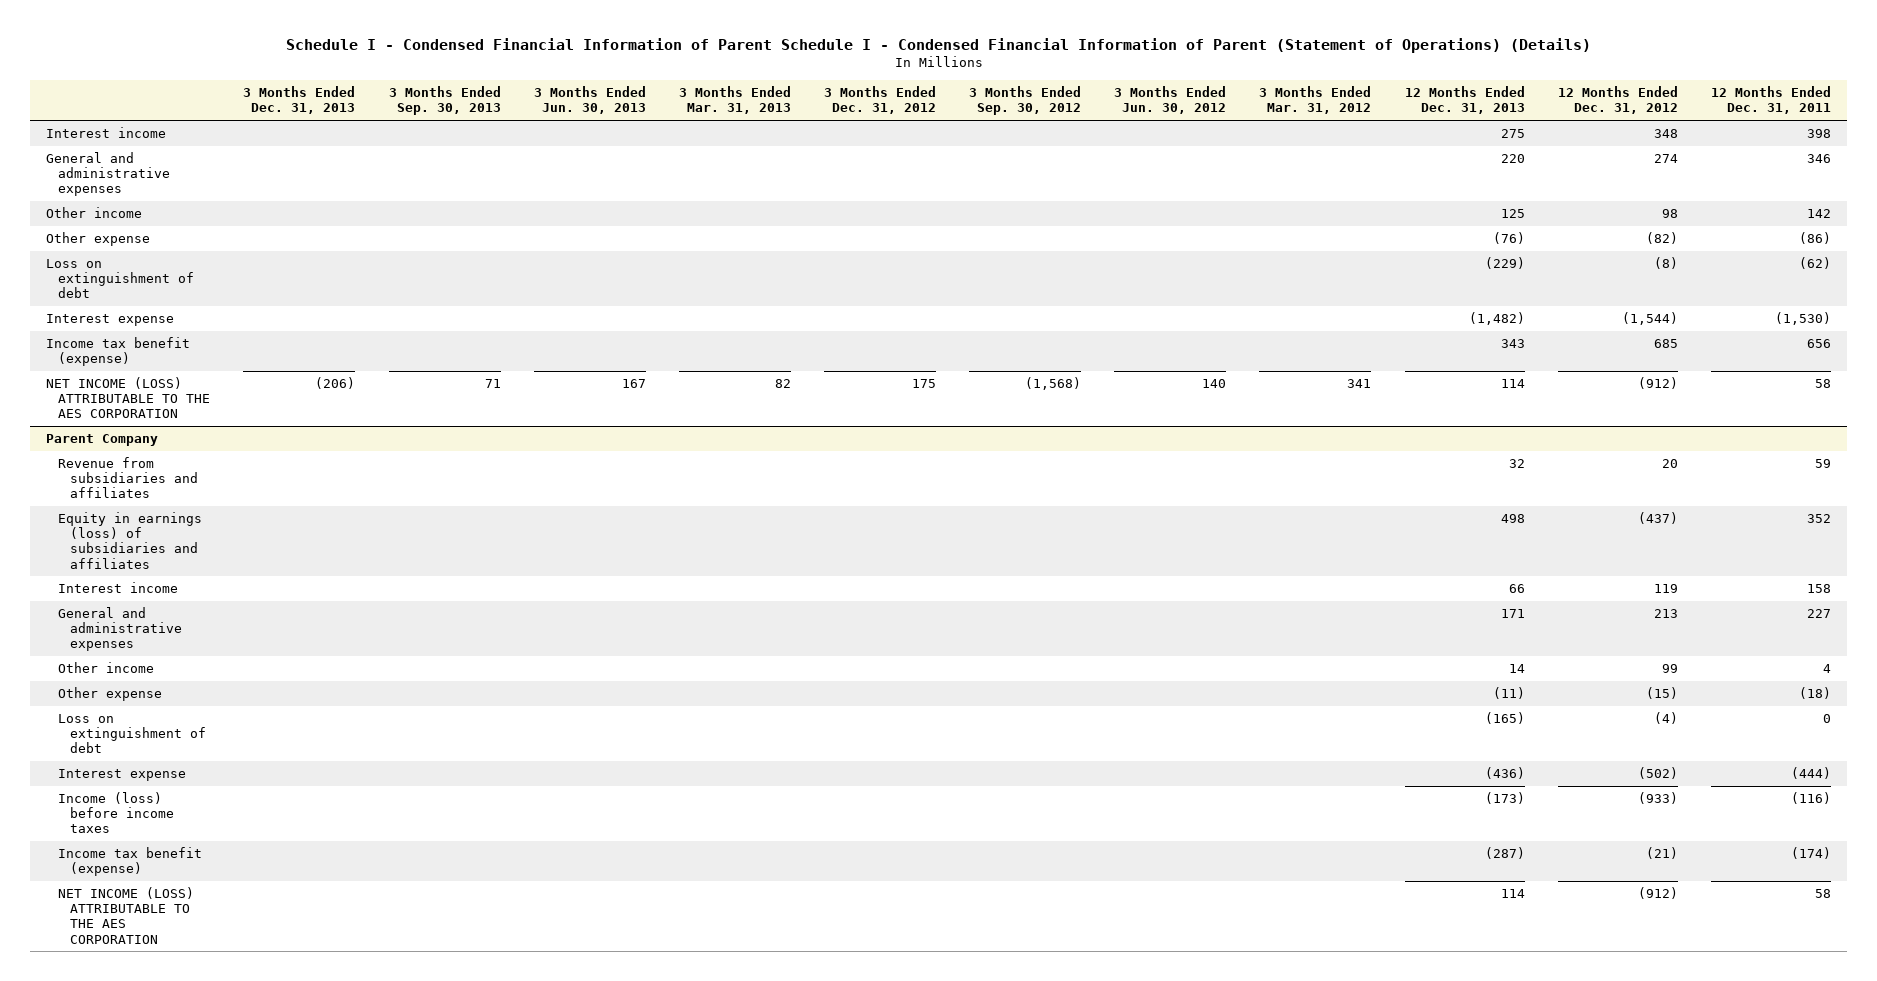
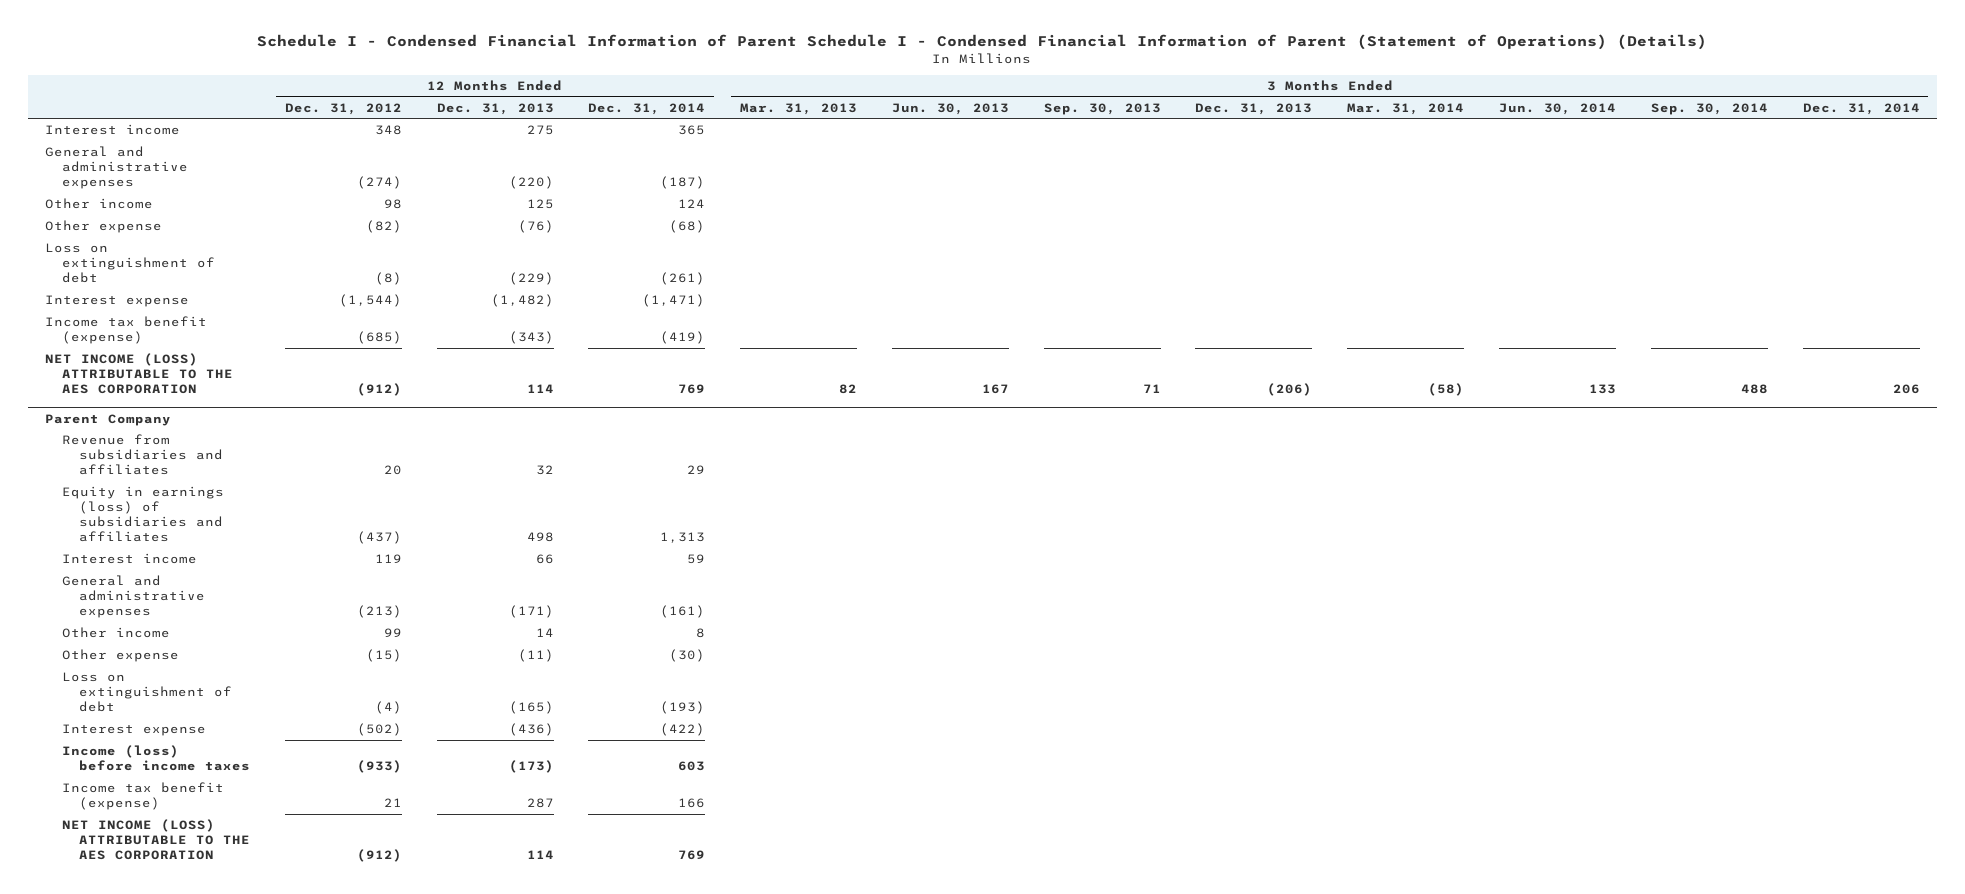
[824,86,937,115] 3 Months Ended Dec. 31, 2012 -> none
[969,86,1082,116] 3 Months Ended Sep. 30, 2012 -> none
[1114,86,1227,115] 3 Months Ended Jun. 30, 2012 -> none
[1259,86,1372,115] 3 Months Ended Mar. 31, 2012 -> none
[1710,86,1831,115] 12 Months Ended Dec. 31, 2011 -> none
none -> [588,102,706,115] Dec. 31, 2014
none -> [1347,102,1465,115] Mar. 31, 2014
none -> [1499,102,1617,115] Jun. 30, 2014
none -> [1650,102,1768,115] Sep. 30, 2014
none -> [1802,102,1920,115] Dec. 31, 2014
[1500,154,1525,164] 220 -> [508,176,554,190] (220)
[1653,154,1678,164] 274 -> [356,176,402,190] (274)
[1500,339,1525,349] 343 -> [508,331,554,345] (343)
[1653,339,1678,349] 685 -> [356,331,402,345] (685)
[1500,609,1525,619] 171 -> [508,605,554,619] (171)
[1653,609,1678,619] 213 -> [356,605,402,619] (213)
[1484,847,1525,860] (287) -> [526,798,554,809] 287
[1645,847,1678,860] (21) -> [383,798,402,808] 21

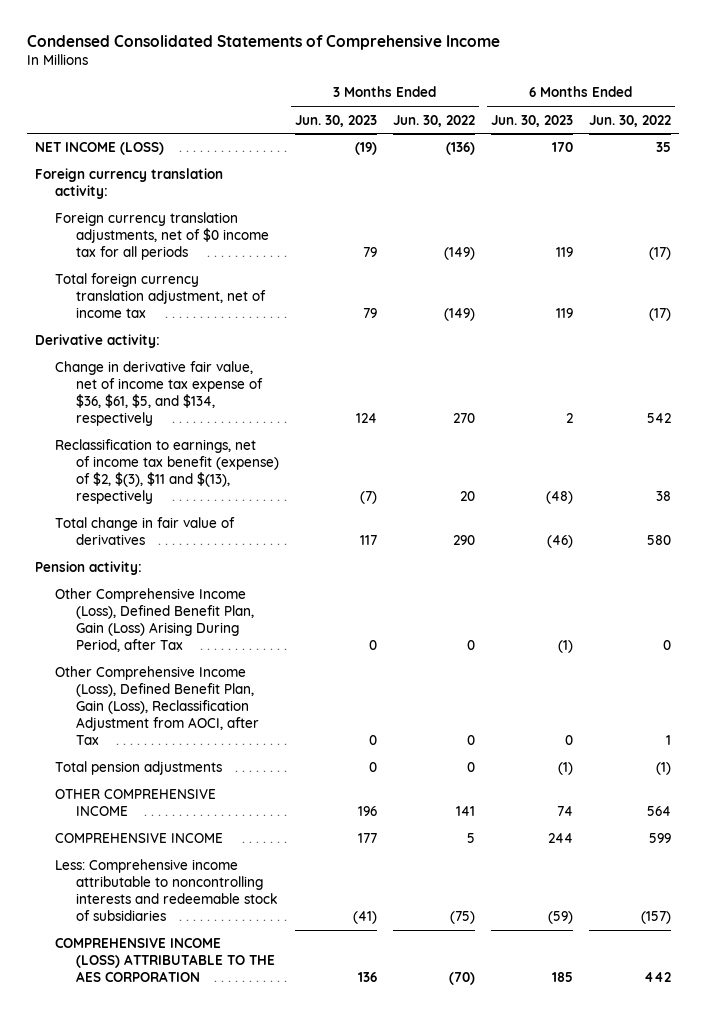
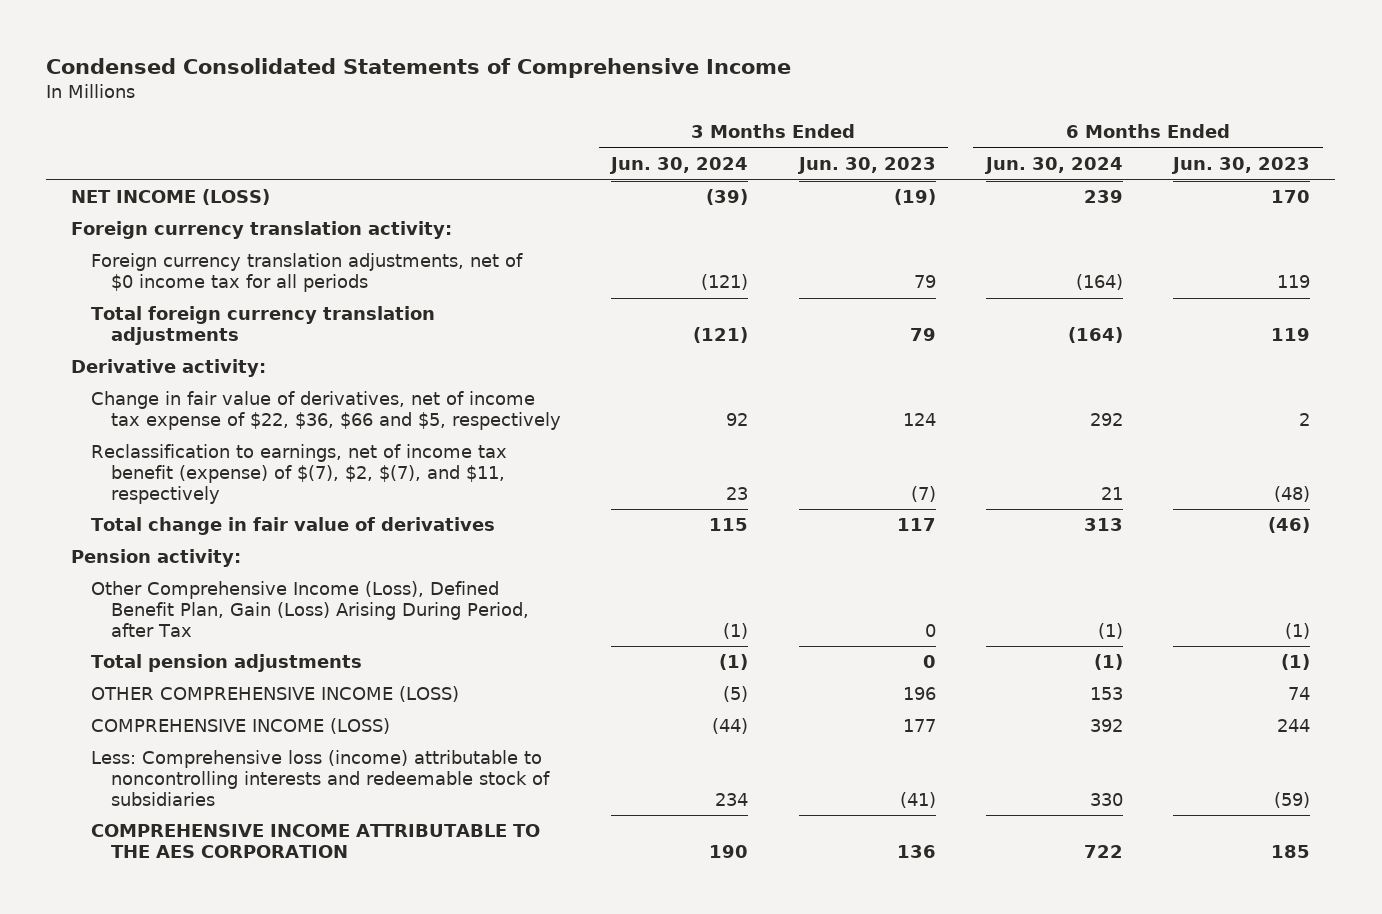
[393,114,476,127] Jun. 30, 2022 -> none
[589,114,672,127] Jun. 30, 2022 -> none
none -> [609,157,749,175] Jun. 30, 2024
none -> [983,157,1123,175] Jun. 30, 2024
[55,273,267,319] Total foreign currency translation adjustment, net of income tax -> [91,306,436,346] Total foreign currency translation adjustments
[55,361,264,427] Change in derivative fair value, net of income tax expense of $36, $61, $5, and $134, respectively -> [91,391,561,431] Change in fair value of derivatives, net of income tax expense of $22, $36, $66 and $5, respectively
[55,439,280,505] Reclassification to earnings, net of income tax benefit (expense) of $2, $(3), $11 and $(13), respectively -> [91,444,508,504] Reclassification to earnings, net of income tax benefit (expense) of $(7), $2, $(7), and $11, respectively
[55,666,260,746] Other Comprehensive Income (Loss), Defined Benefit Plan, Gain (Loss), Reclassification Adjustment from AOCI, after Tax -> none
[55,789,217,817] OTHER COMPREHENSIVE INCOME -> [91,686,460,703] OTHER COMPREHENSIVE INCOME (LOSS)
[55,833,224,844] COMPREHENSIVE INCOME -> [91,718,391,735] COMPREHENSIVE INCOME (LOSS)
[55,859,279,922] Less: Comprehensive income attributable to noncontrolling interests and redeemable stock of subsidiaries -> [91,750,550,806] Less: Comprehensive loss (income) attributable to noncontrolling interests and redeemable stock of subsidiaries
[55,938,276,983] COMPREHENSIVE INCOME (LOSS) ATTRIBUTABLE TO THE AES CORPORATION -> [91,824,541,859] COMPREHENSIVE INCOME ATTRIBUTABLE TO THE AES CORPORATION

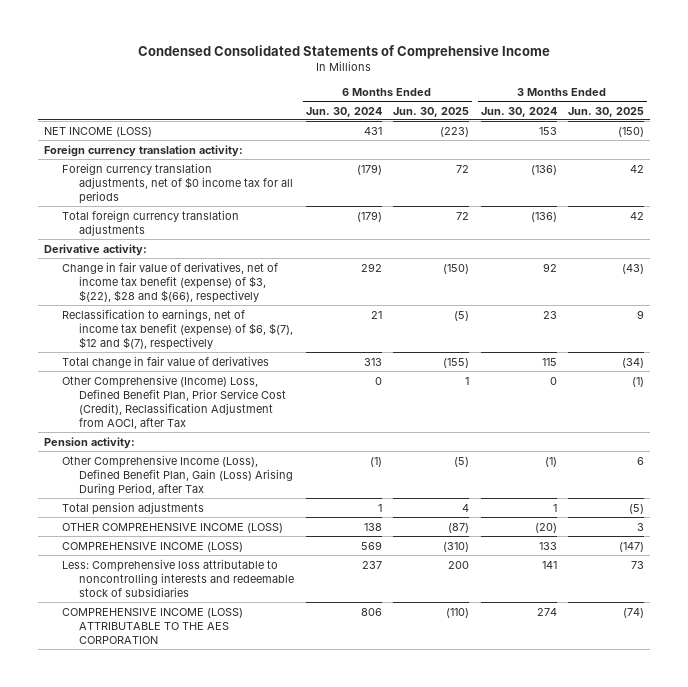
[796,157,936,175] Jun. 30, 2023 -> none
[1171,157,1311,175] Jun. 30, 2023 -> none
none -> [393,106,470,117] Jun. 30, 2025
none -> [568,106,645,117] Jun. 30, 2025
[706,189,749,206] (39) -> [538,126,557,135] 153
[1083,190,1123,204] 239 -> [363,126,382,135] 431
[701,274,749,291] (121) -> [530,164,557,175] (136)
[1075,274,1123,291] (164) -> [356,163,382,175] (179)
[693,327,749,344] (121) -> [530,211,557,222] (136)
[1067,327,1123,344] (164) -> [356,210,382,222] (179)
[91,391,561,431] Change in fair value of derivatives, net of income tax expense of $22, $36, $66 and $5, respectively -> [61,261,278,303] Change in fair value of derivatives, net of income tax benefit (expense) of $3, $(22), $28 and $(66), respectively
[91,444,508,504] Reclassification to earnings, net of income tax benefit (expense) of $(7), $2, $(7), and $11, respectively -> [61,308,294,350] Reclassification to earnings, net of income tax benefit (expense) of $6, $(7), $12 and $(7), respectively
none -> [61,374,287,430] Other Comprehensive (Income) Loss, Defined Benefit Plan, Prior Service Cost (Credit), Reclassification Adjustment from AOCI, after Tax
[719,654,749,671] (1) -> [552,503,557,512] 1
[1093,654,1123,671] (1) -> [377,503,382,512] 1
[723,686,749,703] (5) -> [534,522,557,533] (20)
[1089,687,1123,701] 153 -> [363,522,382,531] 138
[712,718,749,735] (44) -> [538,541,557,550] 133
[1089,719,1123,733] 392 -> [360,540,382,550] 569
[91,750,550,806] Less: Comprehensive loss (income) attributable to noncontrolling interests and redeemable stock of subsidiaries -> [61,558,295,597] Less: Comprehensive loss attributable to noncontrolling interests and redeemable stock of subsidiaries
[715,792,749,806] 234 -> [541,560,557,569] 141
[1089,792,1123,806] 330 -> [361,560,382,569] 237
[91,824,541,859] COMPREHENSIVE INCOME ATTRIBUTABLE TO THE AES CORPORATION -> [61,607,243,644] COMPREHENSIVE INCOME (LOSS) ATTRIBUTABLE TO THE AES CORPORATION
[709,845,749,859] 190 -> [536,607,557,616] 274
[1083,845,1123,859] 722 -> [360,607,382,616] 806

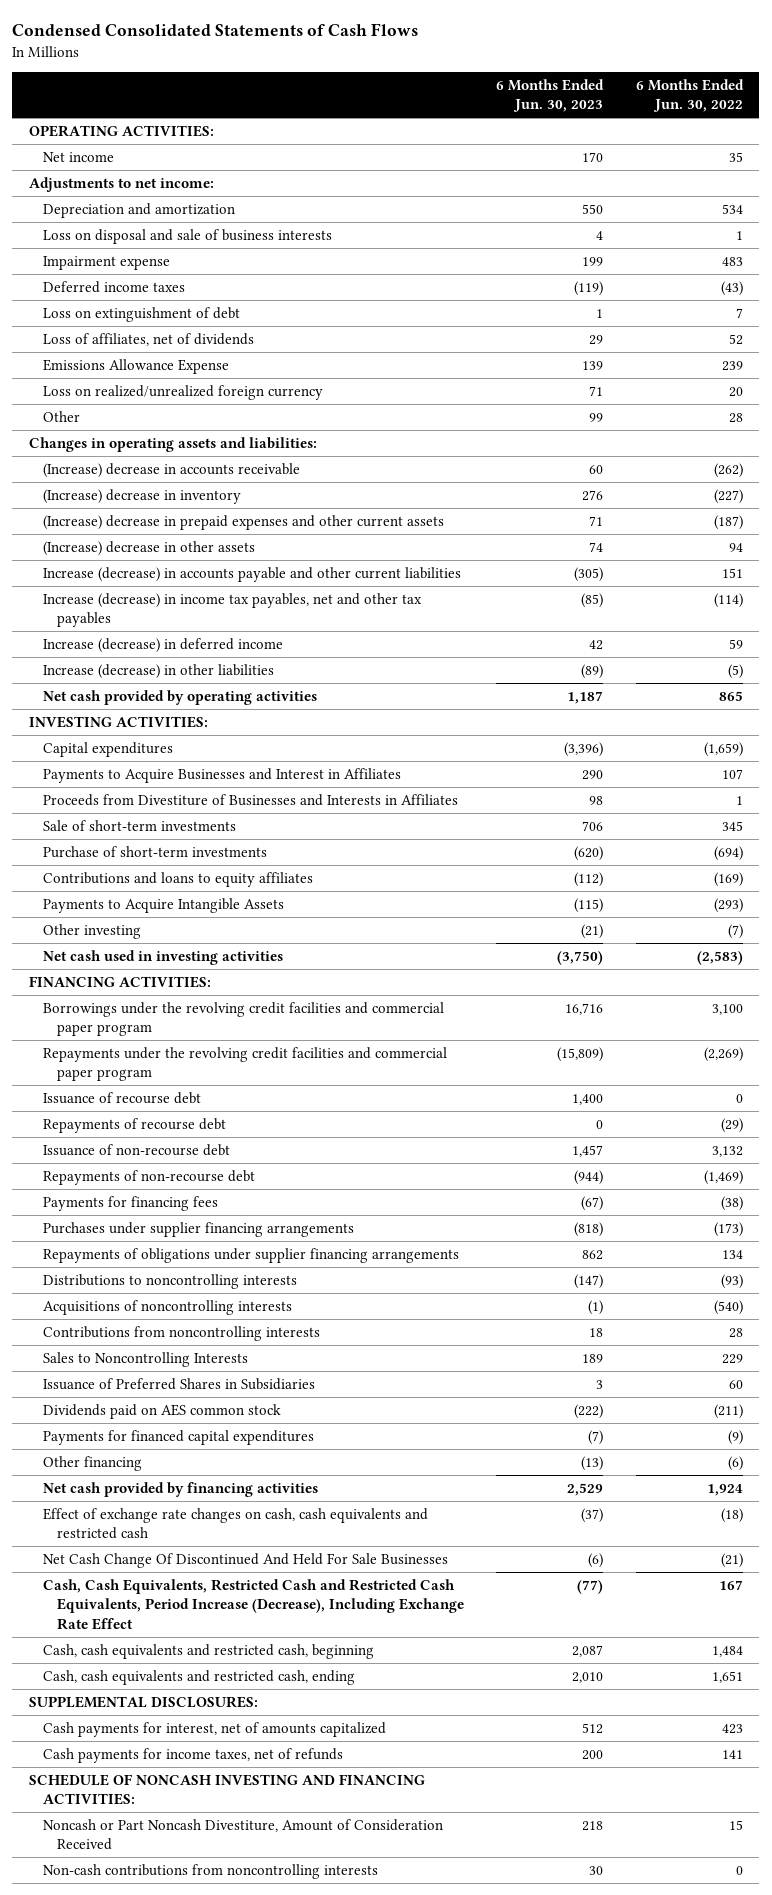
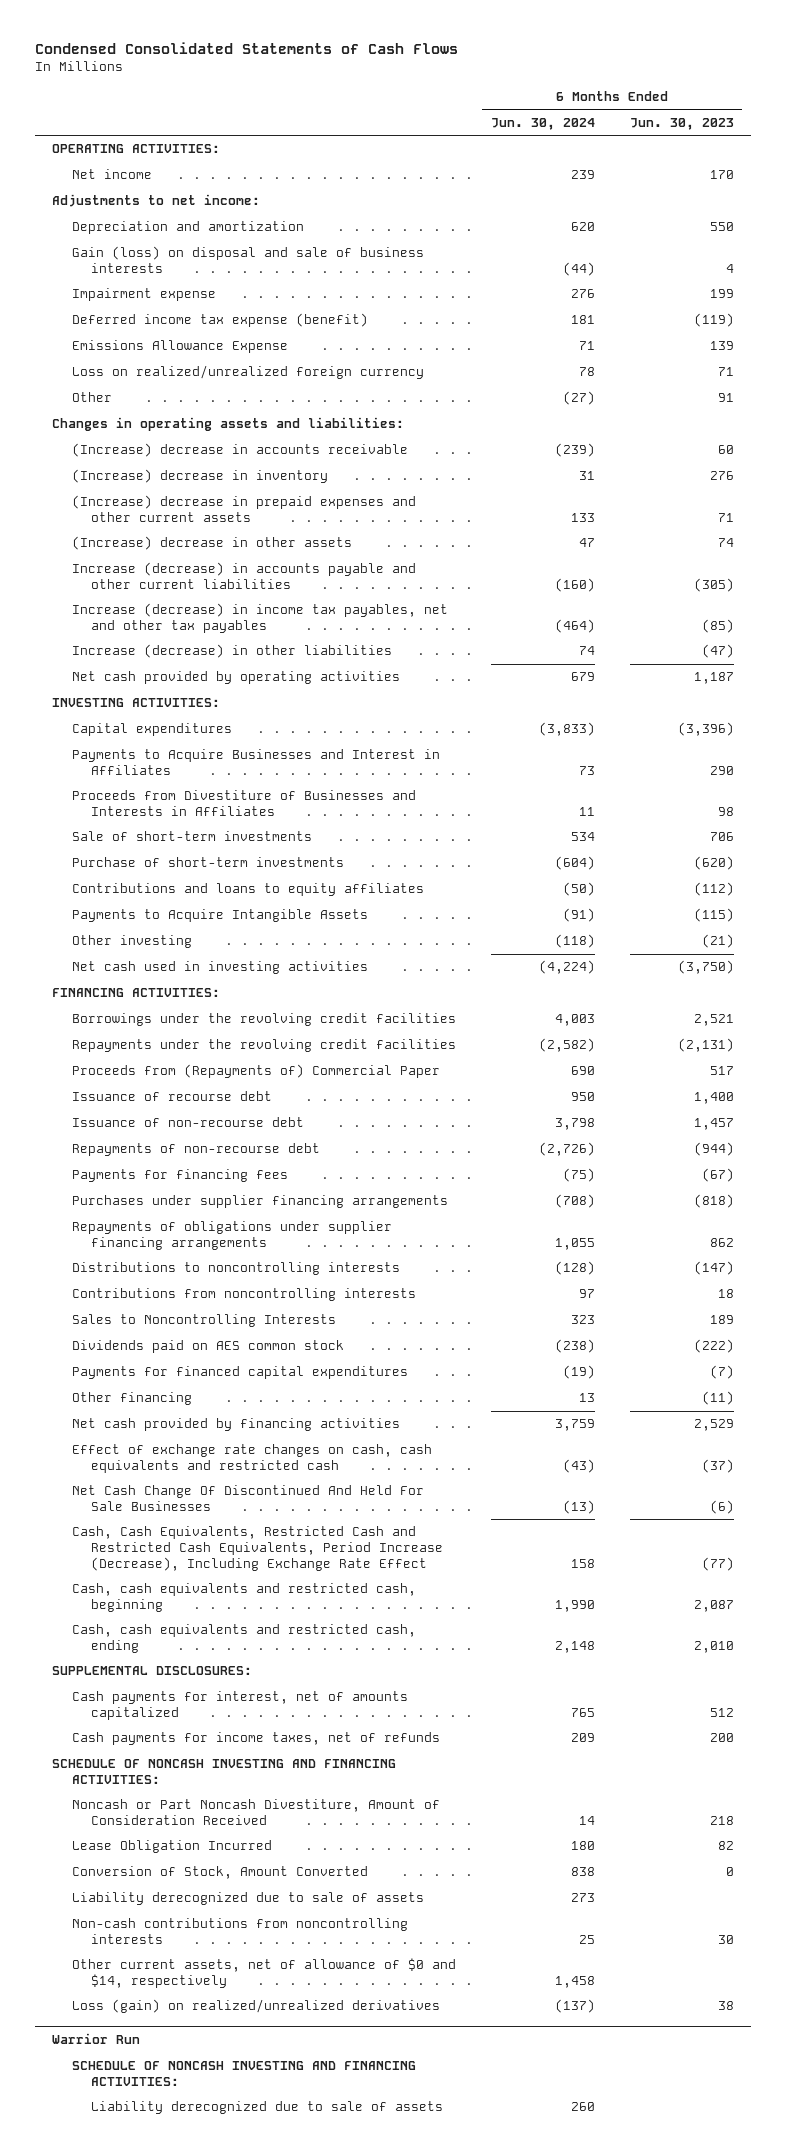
[635,78,744,113] 6 Months Ended Jun. 30, 2022 -> none
none -> [490,117,595,130] Jun. 30, 2024
[42,228,332,244] Loss on disposal and sale of business interests -> [71,246,424,273] Gain (loss) on disposal and sale of business interests
[42,306,240,322] Loss on extinguishment of debt -> none
[42,332,254,346] Loss of affiliates, net of dividends -> none
[42,280,185,293] Deferred income taxes -> [71,313,368,328] Deferred income tax expense (benefit)
[589,412,604,422] 99 -> [717,393,734,403] 91
[42,637,283,653] Increase (decrease) in deferred income -> none
[581,663,604,679] (89) -> [701,644,734,659] (47)
[42,1001,444,1037] Borrowings under the revolving credit facilities and commercial paper program -> [71,1013,456,1027] Borrowings under the revolving credit facilities
[565,1002,604,1015] 16,716 -> [693,1014,734,1027] 2,521
[42,1046,447,1082] Repayments under the revolving credit facilities and commercial paper program -> [71,1039,456,1053] Repayments under the revolving credit facilities
[557,1046,604,1062] (15,809) -> [677,1038,734,1053] (2,131)
none -> [71,1064,440,1079] Proceeds from (Repayments of) Commercial Paper
[42,1117,226,1133] Repayments of recourse debt -> none
[42,1299,292,1315] Acquisitions of noncontrolling interests -> none
[42,1377,315,1390] Issuance of Preferred Shares in Subsidiaries -> none
[581,1455,604,1471] (13) -> [701,1391,734,1406] (11)
none -> [71,1840,272,1854] Lease Obligation Incurred
none -> [71,1866,368,1880] Conversion of Stock, Amount Converted
none -> [71,1892,424,1906] Liability derecognized due to sale of assets
none -> [71,1958,456,1988] Other current assets, net of allowance of $0 and $14, respectively
none -> [71,1999,440,2014] Loss (gain) on realized/unrealized derivatives
none -> [52,2033,141,2045] Warrior Run
none -> [71,2061,416,2086] SCHEDULE OF NONCASH INVESTING AND FINANCING ACTIVITIES:
none -> [91,2101,444,2115] Liability derecognized due to sale of assets

